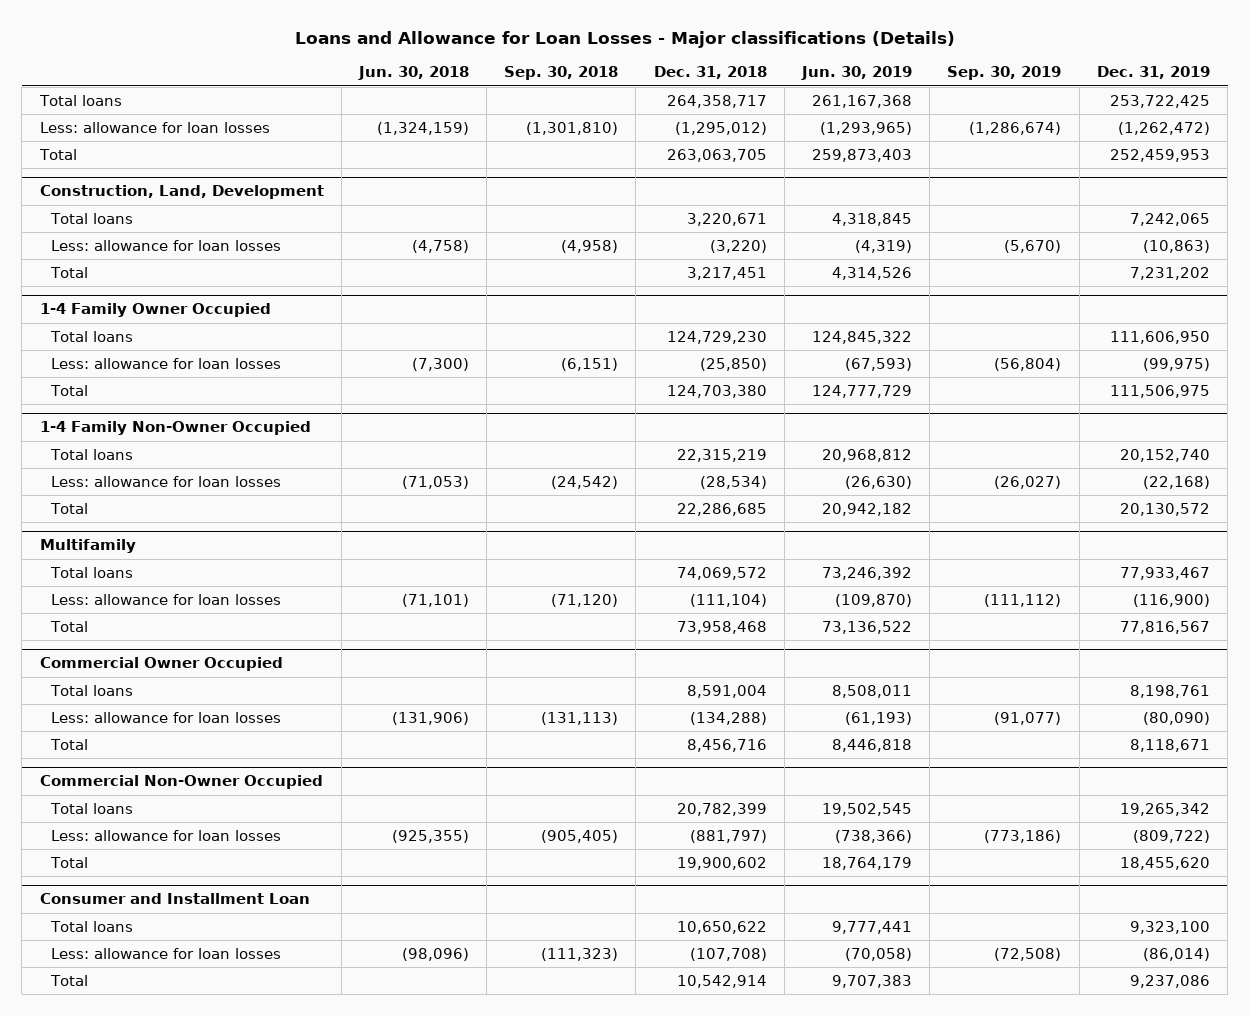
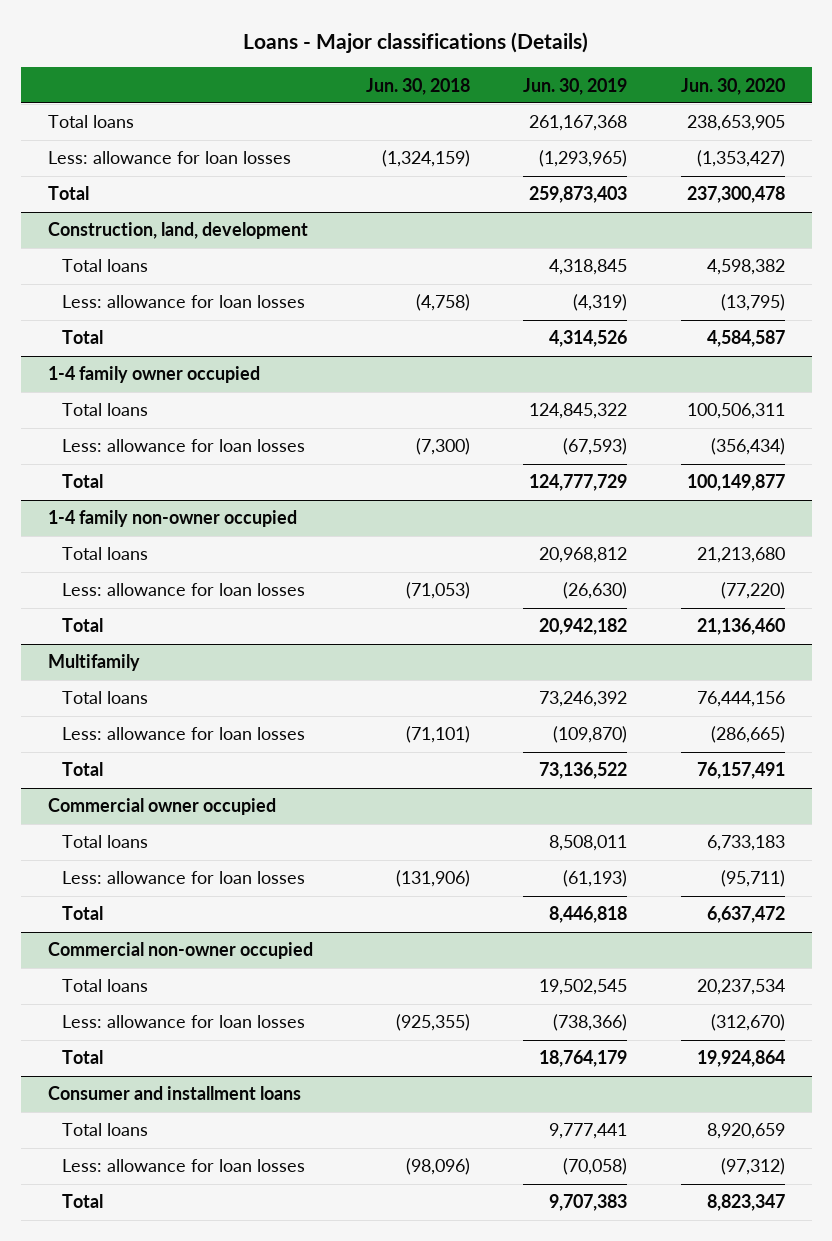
[294,31,955,49] Loans and Allowance for Loan Losses - Major classifications (Details) -> [243,32,589,54] Loans - Major classifications (Details)
[504,66,619,81] Sep. 30, 2018 -> none
[653,66,767,80] Dec. 31, 2018 -> none
[947,66,1062,81] Sep. 30, 2019 -> none
[1096,66,1210,80] Dec. 31, 2019 -> none
none -> [680,77,785,95] Jun. 30, 2020
[39,185,324,200] Construction, Land, Development -> [47,222,308,240] Construction, land, development
[39,303,271,318] 1-4 Family Owner Occupied -> [47,366,260,384] 1-4 family owner occupied
[39,421,311,436] 1-4 Family Non-Owner Occupied -> [47,510,297,528] 1-4 family non-owner occupied
[39,657,283,672] Commercial Owner Occupied -> [47,798,276,816] Commercial owner occupied
[39,775,323,790] Commercial Non-Owner Occupied -> [47,942,313,960] Commercial non-owner occupied
[39,893,310,905] Consumer and Installment Loan -> [47,1086,301,1101] Consumer and installment loans

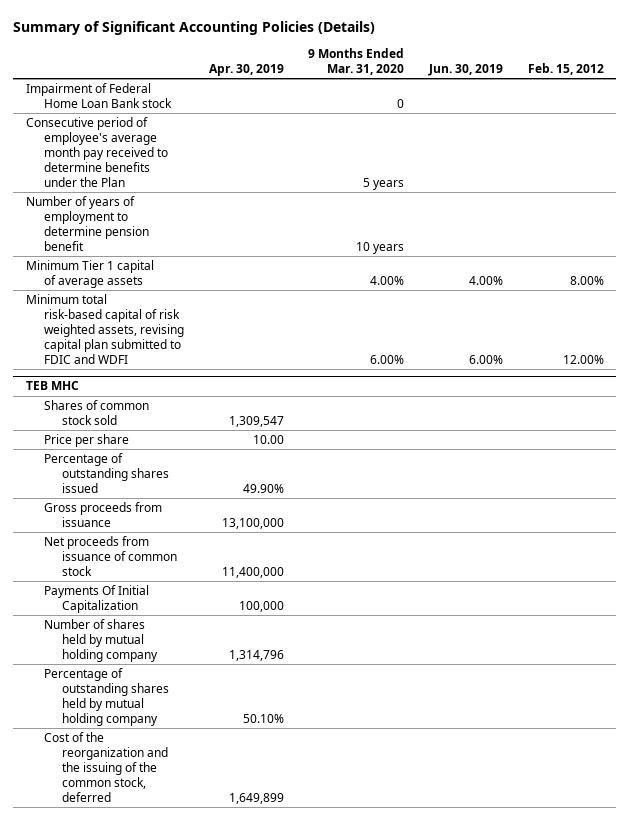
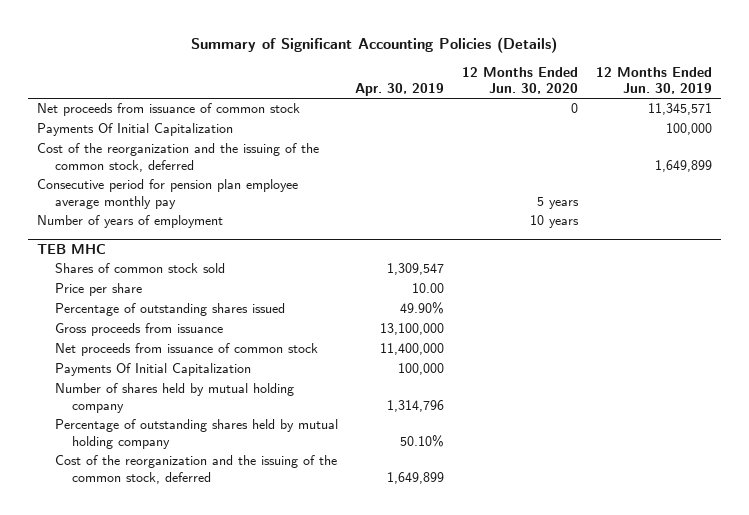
[308,47,405,75] 9 Months Ended Mar. 31, 2020 -> none
[428,63,504,76] Jun. 30, 2019 -> none
[527,62,604,75] Feb. 15, 2012 -> none
none -> [462,66,579,94] 12 Months Ended Jun. 30, 2020
none -> [595,66,712,94] 12 Months Ended Jun. 30, 2019
[25,82,172,108] Impairment of Federal Home Loan Bank stock -> none
[25,116,168,188] Consecutive period of employee's average month pay received to determine benefits under the Plan -> none
[25,259,154,288] Minimum Tier 1 capital of average assets -> none
[25,293,184,365] Minimum total risk-based capital of risk weighted assets, revising capital plan submitted to FDIC and WDFI -> none
none -> [37,103,301,117] Net proceeds from issuance of common stock
none -> [37,123,234,137] Payments Of Initial Capitalization
none -> [37,143,320,172] Cost of the reorganization and the issuing of the common stock, deferred
none -> [37,179,299,209] Consecutive period for pension plan employee average monthly pay
[25,195,149,252] Number of years of employment to determine pension benefit -> [37,215,224,229] Number of years of employment

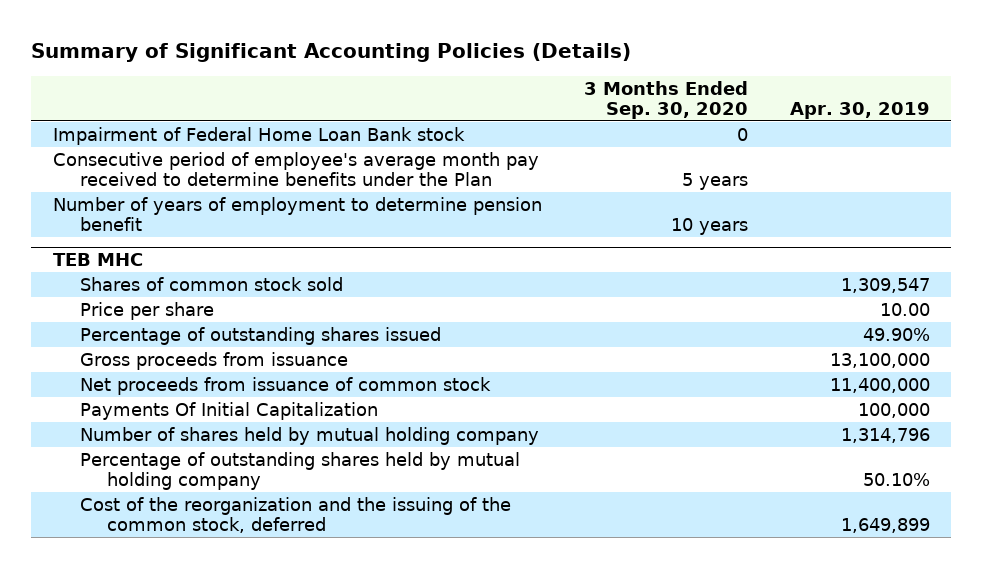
[462,66,579,94] 12 Months Ended Jun. 30, 2020 -> none
[595,66,712,94] 12 Months Ended Jun. 30, 2019 -> none
none -> [583,80,748,119] 3 Months Ended Sep. 30, 2020
[37,103,301,117] Net proceeds from issuance of common stock -> none
[37,123,234,137] Payments Of Initial Capitalization -> none
[37,143,320,172] Cost of the reorganization and the issuing of the common stock, deferred -> none
[37,179,299,209] Consecutive period for pension plan employee average monthly pay -> none
none -> [52,126,465,145] Impairment of Federal Home Loan Bank stock
none -> [52,151,539,187] Consecutive period of employee's average month pay received to determine benefits under the Plan
[37,215,224,229] Number of years of employment -> [52,196,542,232] Number of years of employment to determine pension benefit

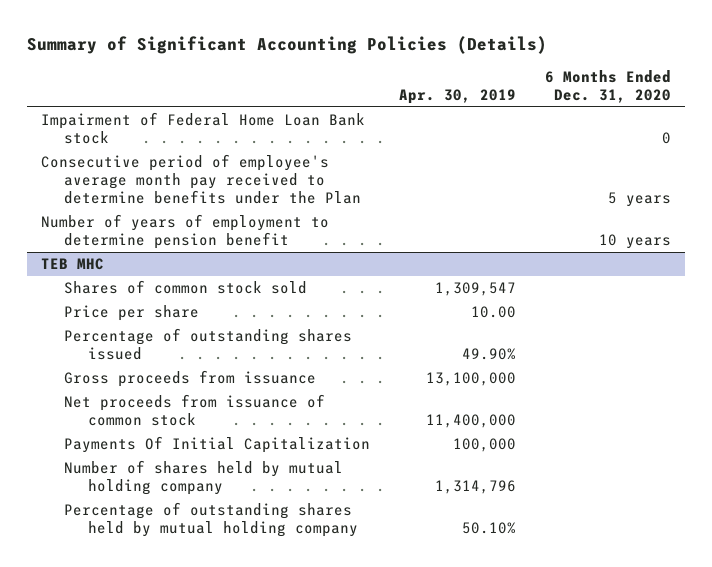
[583,80,748,119] 3 Months Ended Sep. 30, 2020 -> none
none -> [544,69,671,103] 6 Months Ended Dec. 31, 2020
[79,496,511,534] Cost of the reorganization and the issuing of the common stock, deferred -> none

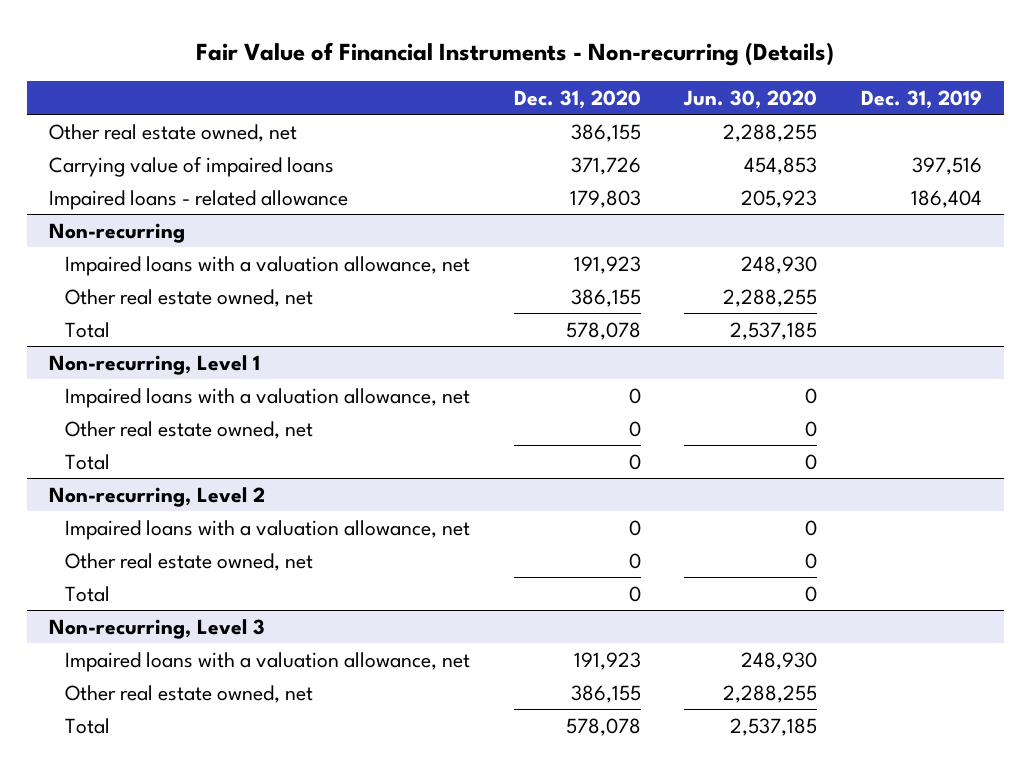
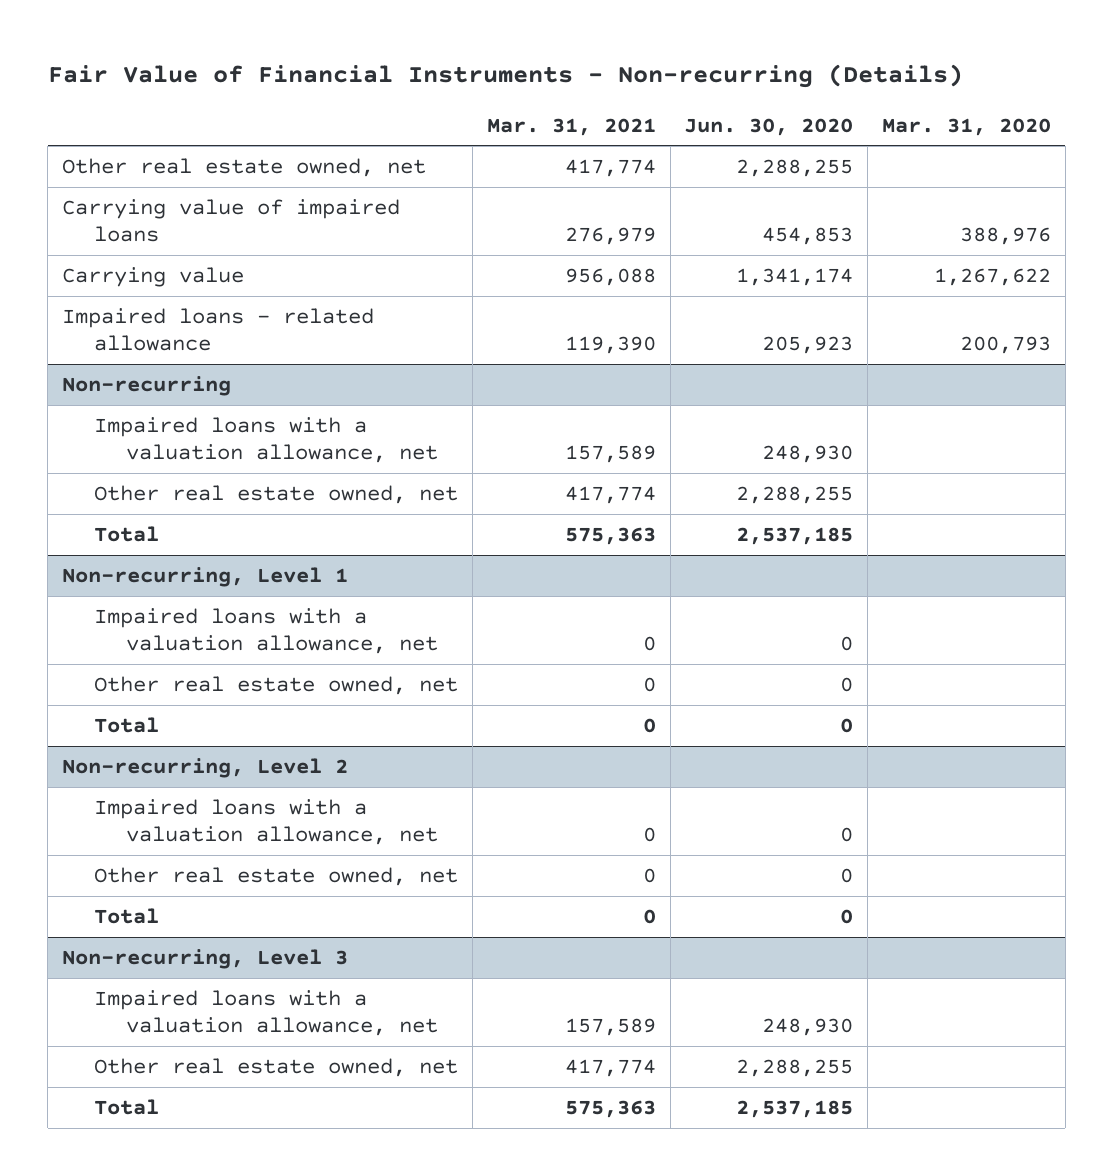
[513,89,641,109] Dec. 31, 2020 -> none
[860,89,982,109] Dec. 31, 2019 -> none
none -> [486,117,656,136] Mar. 31, 2021
none -> [882,117,1052,136] Mar. 31, 2020
none -> [61,266,244,287] Carrying value

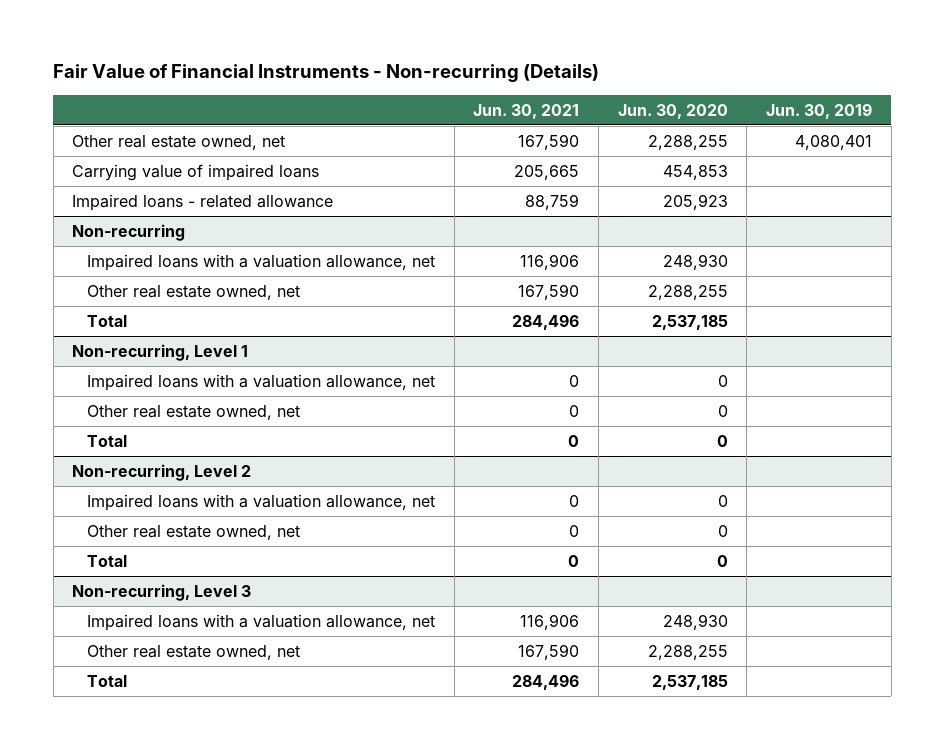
[486,117,656,136] Mar. 31, 2021 -> none
[882,117,1052,136] Mar. 31, 2020 -> none
none -> [473,103,580,119] Jun. 30, 2021
none -> [766,102,873,119] Jun. 30, 2019
[61,266,244,287] Carrying value -> none

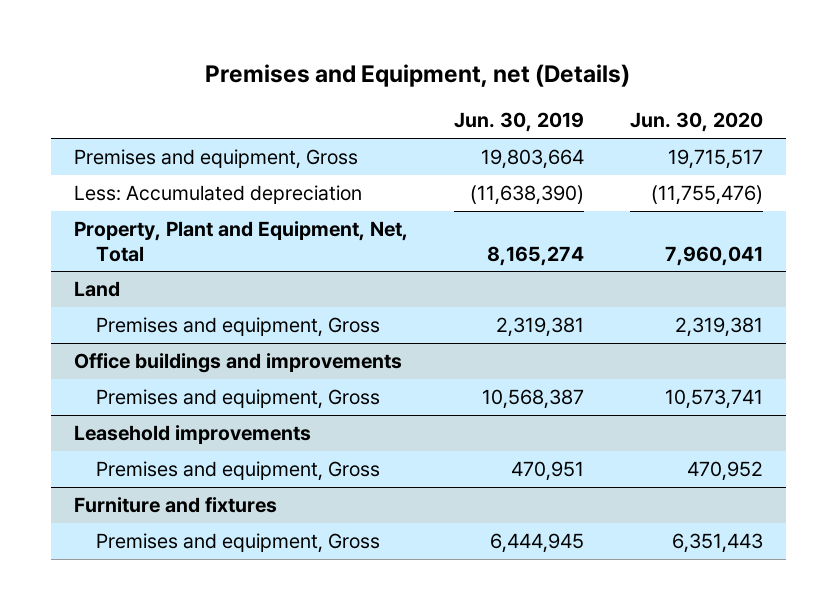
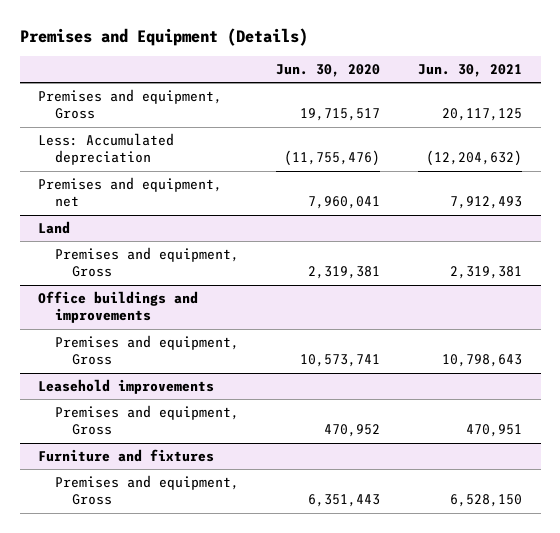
[205,63,631,87] Premises and Equipment, net (Details) -> [19,27,308,46] Premises and Equipment (Details)
[453,112,584,133] Jun. 30, 2019 -> none
none -> [417,64,522,78] Jun. 30, 2021
[73,221,408,262] Property, Plant and Equipment, Net, Total -> [38,177,223,208] Premises and equipment, net

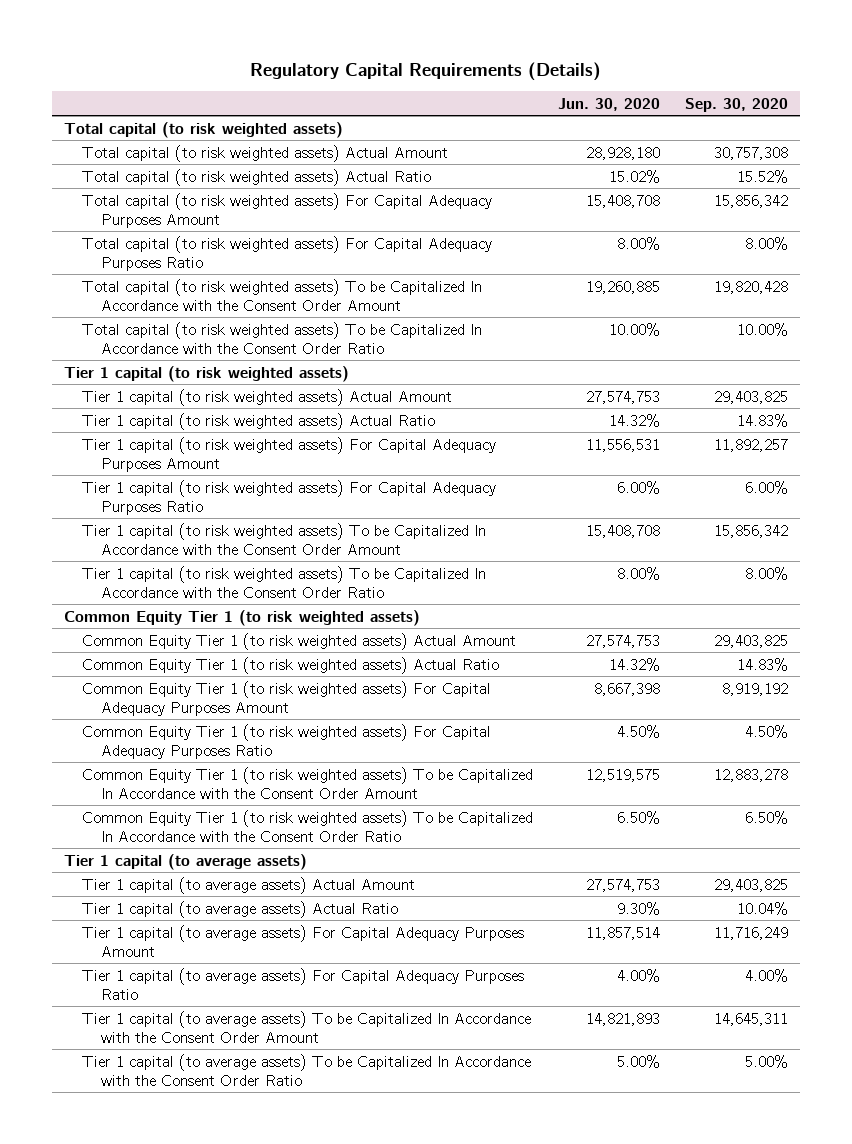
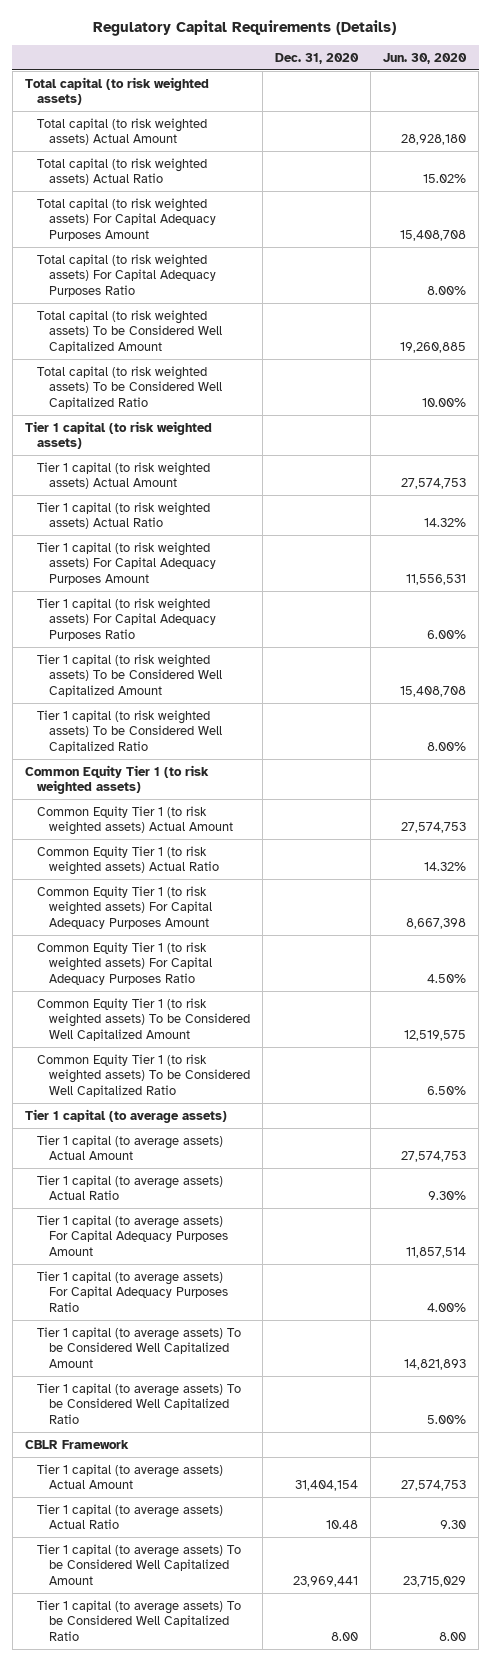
[684,97,788,112] Sep. 30, 2020 -> none
none -> [274,52,359,64] Dec. 31, 2020
[82,278,483,311] Total capital (to risk weighted assets) To be Capitalized In Accordance with the Consent Order Amount -> [36,309,222,353] Total capital (to risk weighted assets) To be Considered Well Capitalized Amount
[82,321,483,354] Total capital (to risk weighted assets) To be Capitalized In Accordance with the Consent Order Ratio -> [36,365,222,409] Total capital (to risk weighted assets) To be Considered Well Capitalized Ratio
[82,522,487,555] Tier 1 capital (to risk weighted assets) To be Capitalized In Accordance with the Consent Order Amount -> [36,653,222,697] Tier 1 capital (to risk weighted assets) To be Considered Well Capitalized Amount
[82,565,487,598] Tier 1 capital (to risk weighted assets) To be Capitalized In Accordance with the Consent Order Ratio -> [36,709,222,753] Tier 1 capital (to risk weighted assets) To be Considered Well Capitalized Ratio
[82,766,534,799] Common Equity Tier 1 (to risk weighted assets) To be Capitalized In Accordance with the Consent Order Amount -> [36,997,250,1041] Common Equity Tier 1 (to risk weighted assets) To be Considered Well Capitalized Amount
[82,809,534,842] Common Equity Tier 1 (to risk weighted assets) To be Capitalized In Accordance with the Consent Order Ratio -> [36,1053,250,1097] Common Equity Tier 1 (to risk weighted assets) To be Considered Well Capitalized Ratio
[82,1010,532,1043] Tier 1 capital (to average assets) To be Capitalized In Accordance with the Consent Order Amount -> [36,1326,241,1368] Tier 1 capital (to average assets) To be Considered Well Capitalized Amount
[82,1053,532,1086] Tier 1 capital (to average assets) To be Capitalized In Accordance with the Consent Order Ratio -> [36,1382,241,1424] Tier 1 capital (to average assets) To be Considered Well Capitalized Ratio
none -> [24,1439,129,1449] CBLR Framework
none -> [36,1463,223,1490] Tier 1 capital (to average assets) Actual Amount
none -> [36,1503,223,1530] Tier 1 capital (to average assets) Actual Ratio
none -> [36,1543,241,1585] Tier 1 capital (to average assets) To be Considered Well Capitalized Amount
none -> [36,1599,241,1641] Tier 1 capital (to average assets) To be Considered Well Capitalized Ratio

